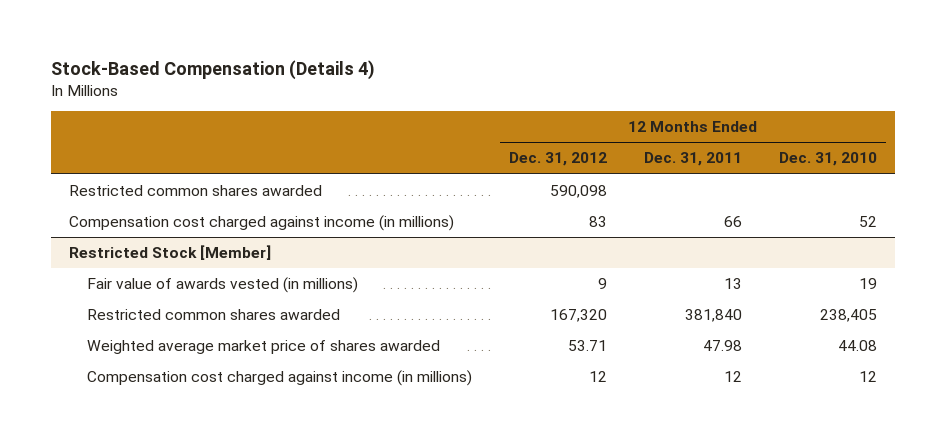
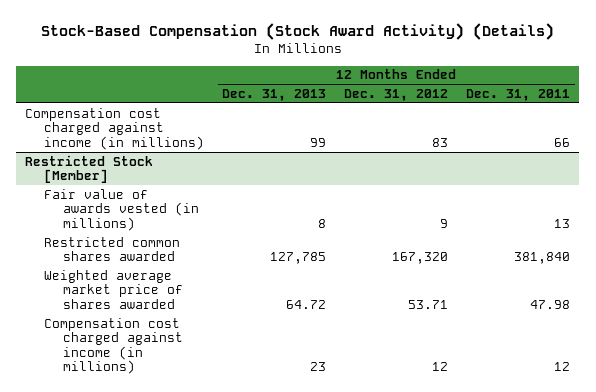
[50,59,375,80] Stock-Based Compensation (Details 4) -> [40,23,554,41] Stock-Based Compensation (Stock Award Activity) (Details)
[778,152,877,167] Dec. 31, 2010 -> none
none -> [222,88,327,101] Dec. 31, 2013
[69,185,323,197] Restricted common shares awarded -> none

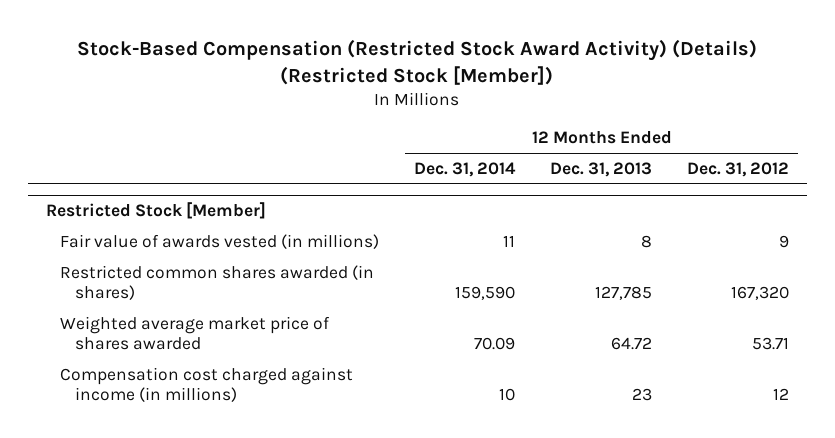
[40,23,554,41] Stock-Based Compensation (Stock Award Activity) (Details) -> [77,39,758,85] Stock-Based Compensation (Restricted Stock Award Activity) (Details) (Restricted Stock [Member])
[466,88,571,101] Dec. 31, 2011 -> none
none -> [414,161,517,177] Dec. 31, 2014
[25,107,205,150] Compensation cost charged against income (in millions) -> none
[44,236,181,262] Restricted common shares awarded -> [60,264,375,301] Restricted common shares awarded (in shares)

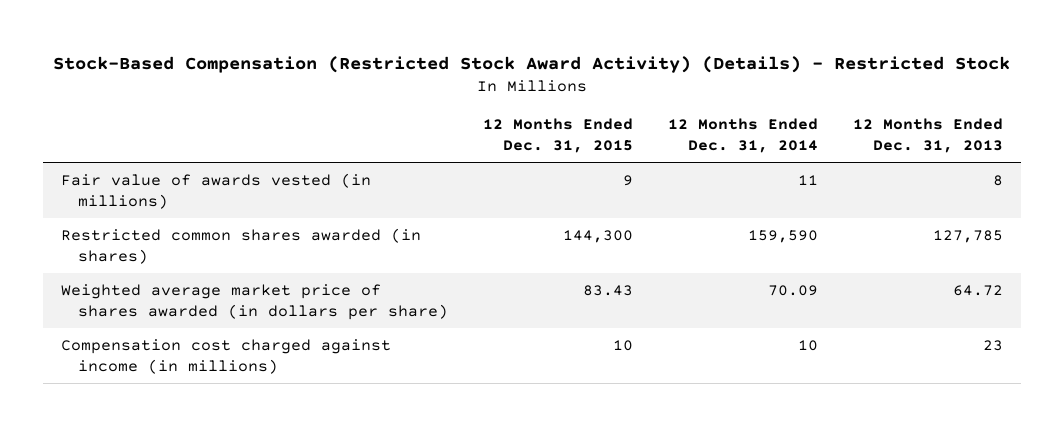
[77,39,758,85] Stock-Based Compensation (Restricted Stock Award Activity) (Details) (Restricted Stock [Member]) -> [52,55,1010,73] Stock-Based Compensation (Restricted Stock Award Activity) (Details) - Restricted Stock
[687,161,790,177] Dec. 31, 2012 -> none
none -> [482,118,633,154] 12 Months Ended Dec. 31, 2015
[45,202,266,220] Restricted Stock [Member] -> none
[60,315,331,351] Weighted average market price of shares awarded -> [60,283,448,320] Weighted average market price of shares awarded (in dollars per share)

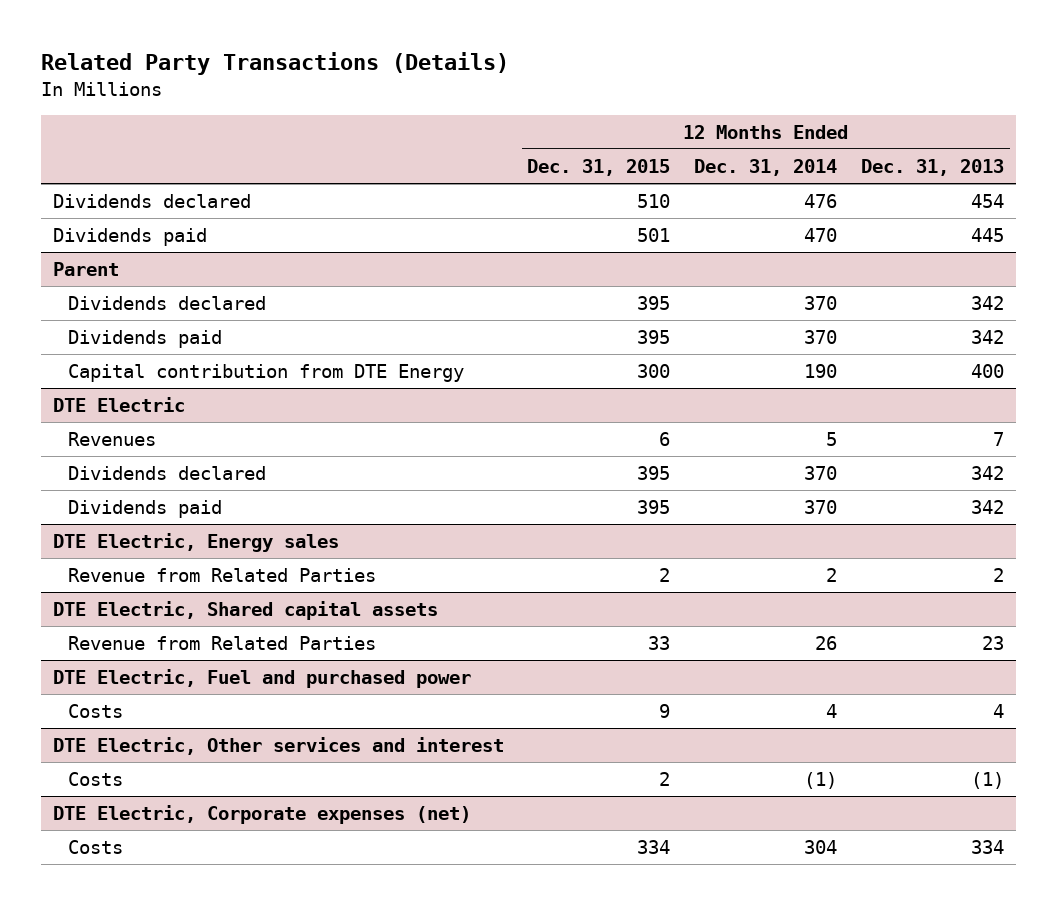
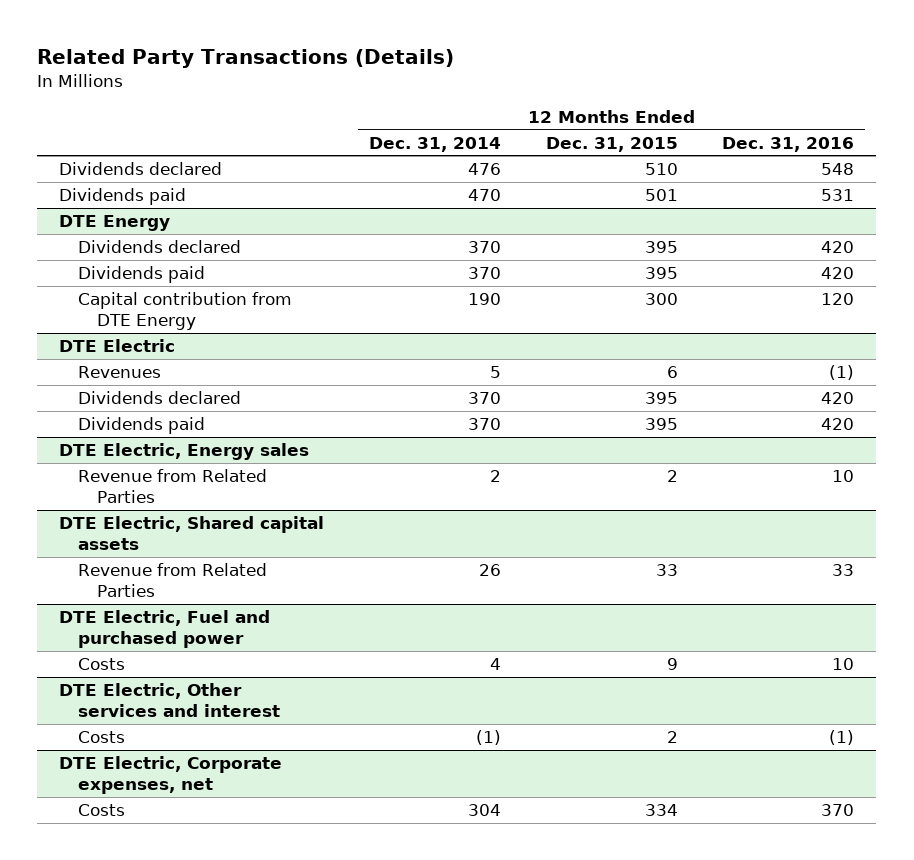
[860,158,1004,176] Dec. 31, 2013 -> none
none -> [722,136,855,152] Dec. 31, 2016
[52,261,119,276] Parent -> [59,215,171,232] DTE Energy
[52,804,471,824] DTE Electric, Corporate expenses (net) -> [59,756,283,795] DTE Electric, Corporate expenses, net

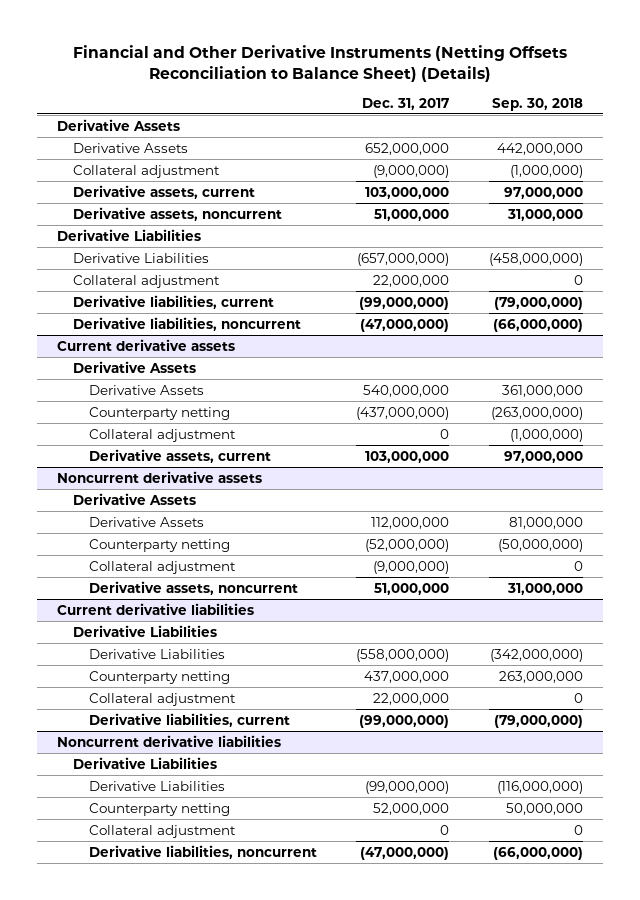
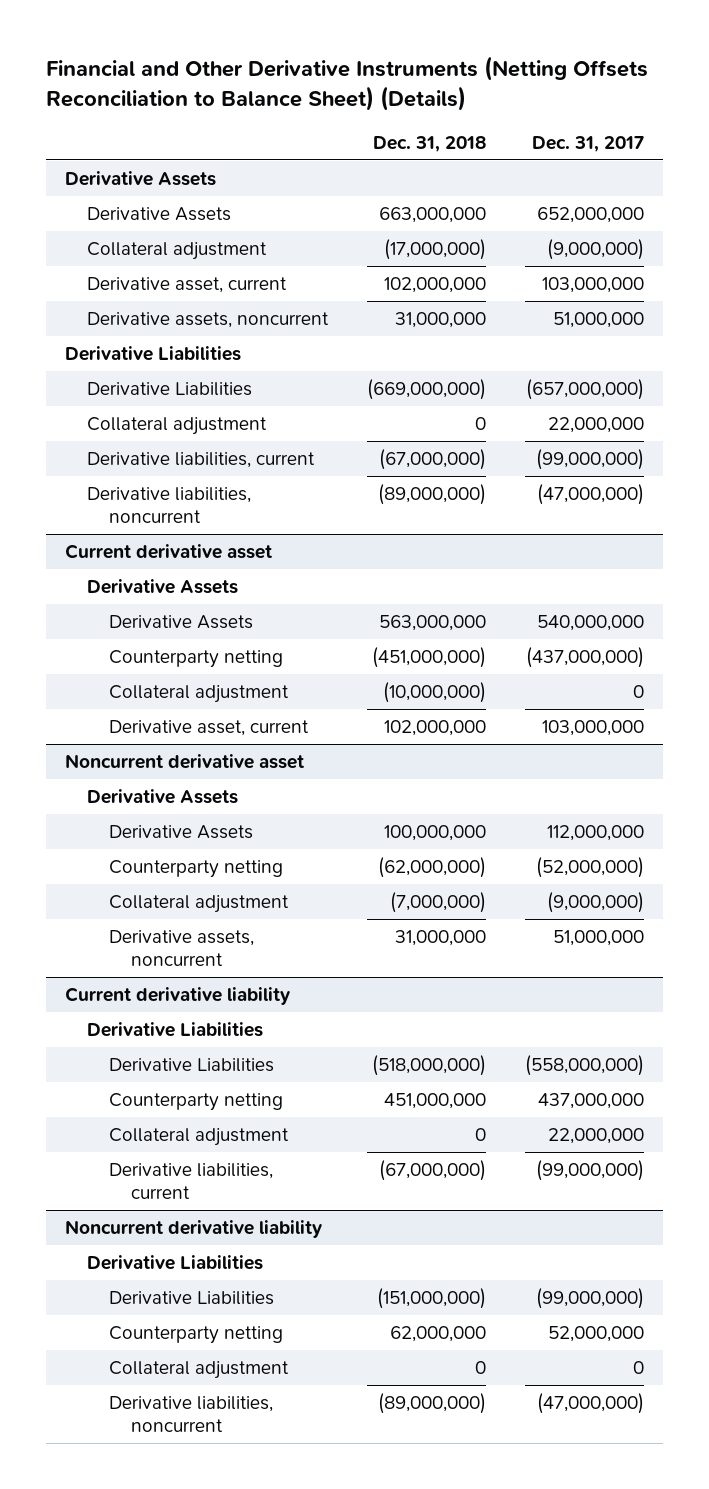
[492,97,584,111] Sep. 30, 2018 -> none
none -> [373,135,487,152] Dec. 31, 2018
[72,184,255,199] Derivative assets, current -> [87,277,288,294] Derivative asset, current
[56,338,235,351] Current derivative assets -> [65,544,273,560] Current derivative asset
[88,448,271,463] Derivative assets, current -> [109,720,310,737] Derivative asset, current
[56,470,262,483] Noncurrent derivative assets -> [65,754,305,770] Noncurrent derivative asset
[56,602,254,615] Current derivative liabilities -> [65,987,291,1006] Current derivative liability
[56,734,281,747] Noncurrent derivative liabilities -> [65,1220,323,1239] Noncurrent derivative liability

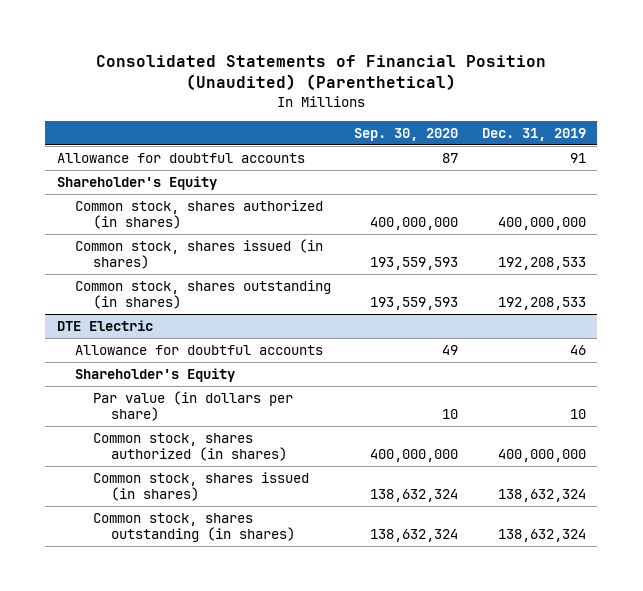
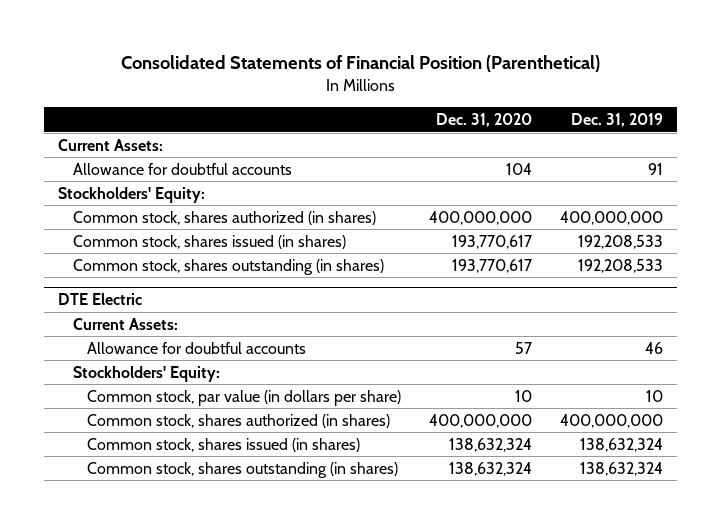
[96,54,547,91] Consolidated Statements of Financial Position (Unaudited) (Parenthetical) -> [120,55,600,73] Consolidated Statements of Financial Position (Parenthetical)
[354,127,459,141] Sep. 30, 2020 -> none
none -> [436,113,533,128] Dec. 31, 2020
none -> [58,138,164,151] Current Assets:
[57,175,218,190] Shareholder's Equity -> [58,186,206,203] Stockholders' Equity:
none -> [72,317,178,330] Current Assets:
[74,367,235,382] Shareholder's Equity -> [72,365,220,382] Stockholders' Equity:
[92,390,293,422] Par value (in dollars per share) -> [86,389,401,406] Common stock, par value (in dollars per share)

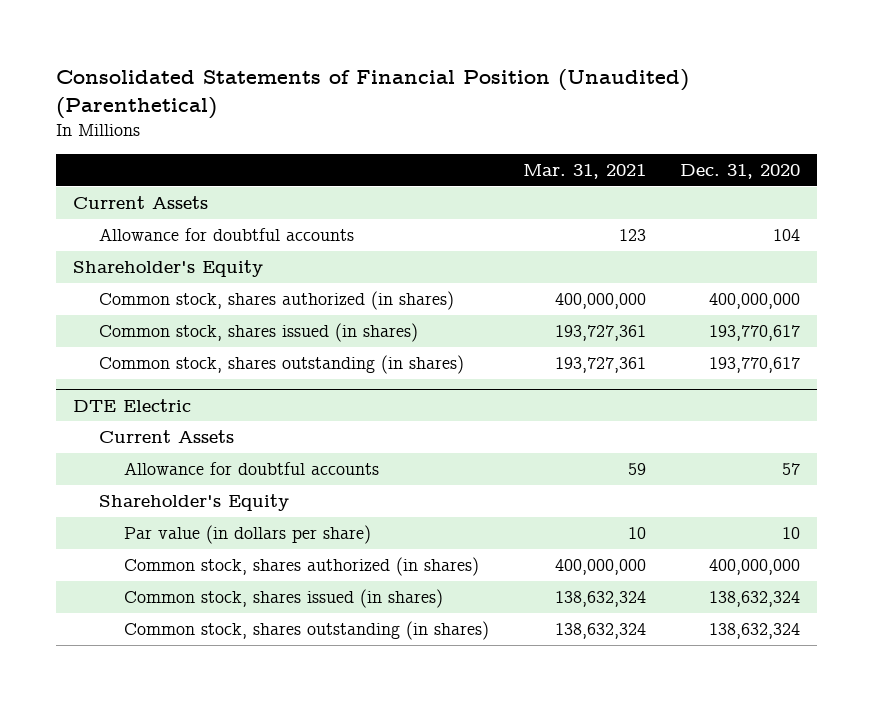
[120,55,600,73] Consolidated Statements of Financial Position (Parenthetical) -> [56,68,690,119] Consolidated Statements of Financial Position (Unaudited) (Parenthetical)
[571,113,664,128] Dec. 31, 2019 -> none
none -> [523,164,647,180] Mar. 31, 2021
[58,138,164,151] Current Assets: -> [73,196,209,210] Current Assets
[58,186,206,203] Stockholders' Equity: -> [73,260,264,278] Shareholder's Equity
[72,317,178,330] Current Assets: -> [98,430,234,444] Current Assets
[72,365,220,382] Stockholders' Equity: -> [98,494,289,512] Shareholder's Equity
[86,389,401,406] Common stock, par value (in dollars per share) -> [124,525,372,545] Par value (in dollars per share)

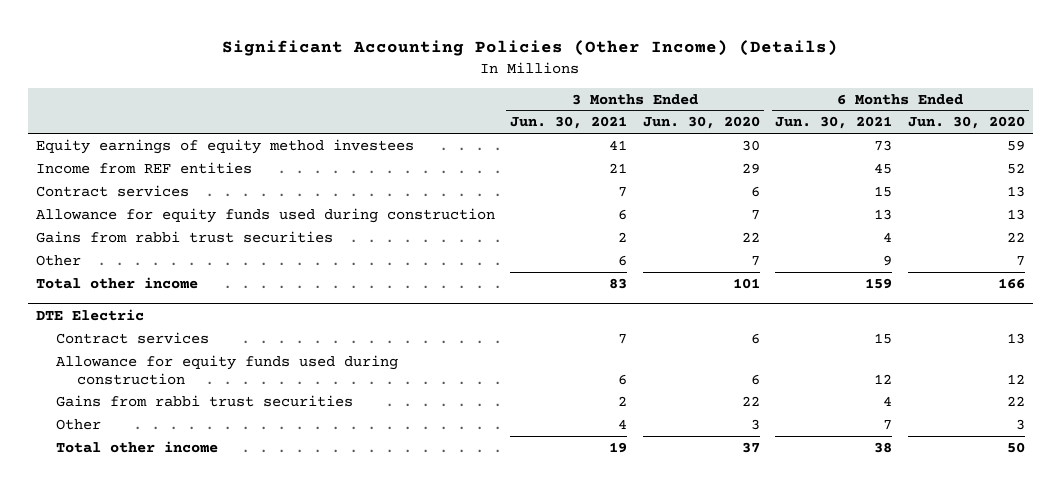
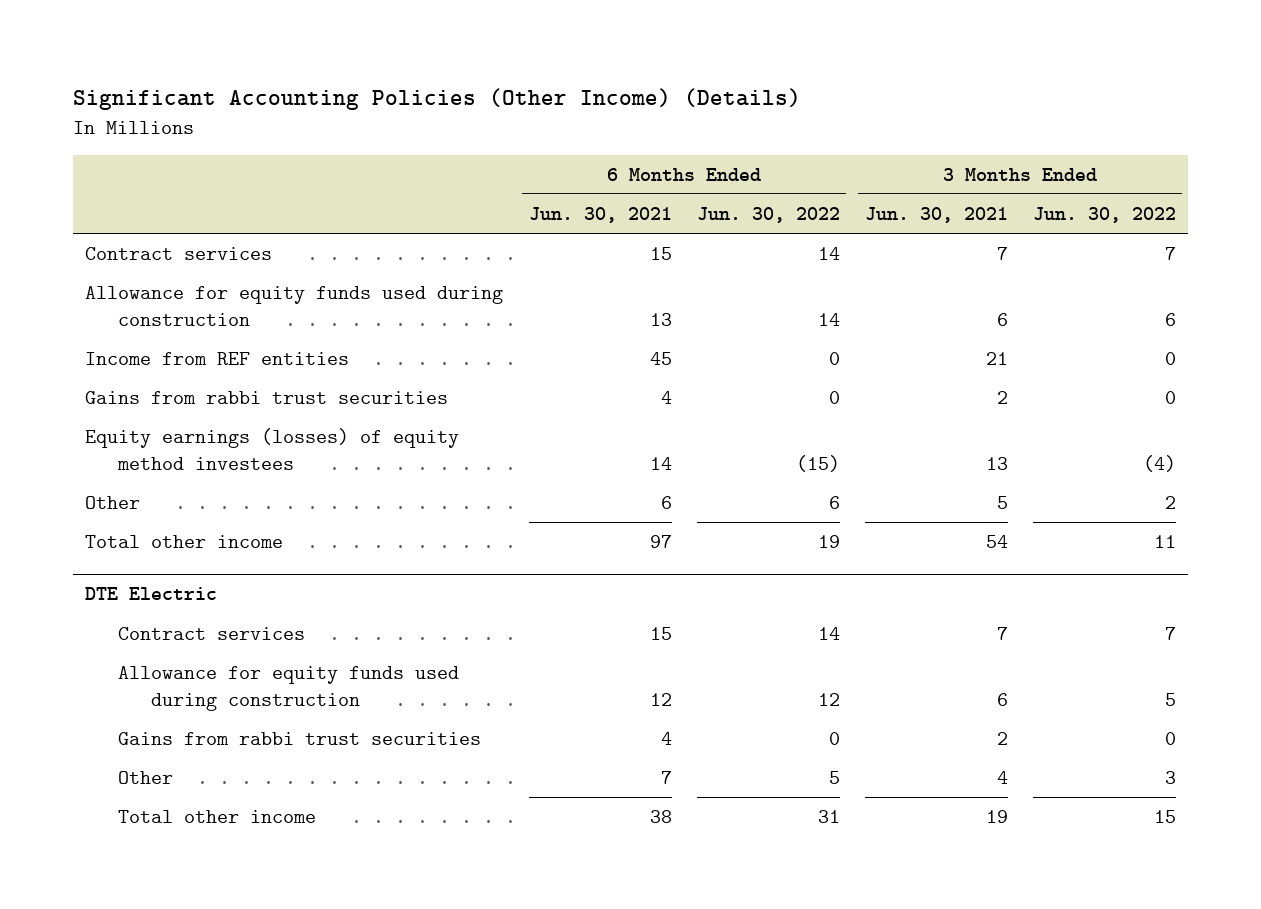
[642,116,760,130] Jun. 30, 2020 -> none
[908,116,1026,130] Jun. 30, 2020 -> none
none -> [696,206,840,223] Jun. 30, 2022
none -> [1032,206,1176,223] Jun. 30, 2022
[35,138,414,154] Equity earnings of equity method investees -> none
[35,161,252,174] Income from REF entities -> [85,351,350,365] Income from REF entities
none -> [85,427,460,470] Equity earnings (losses) of equity method investees
[618,254,628,266] 6 -> [996,495,1008,509] 5
[883,254,893,266] 9 -> [660,495,672,509] 6
[609,277,628,289] 83 -> [985,534,1008,548] 54
[865,277,893,289] 159 -> [649,534,672,548] 97

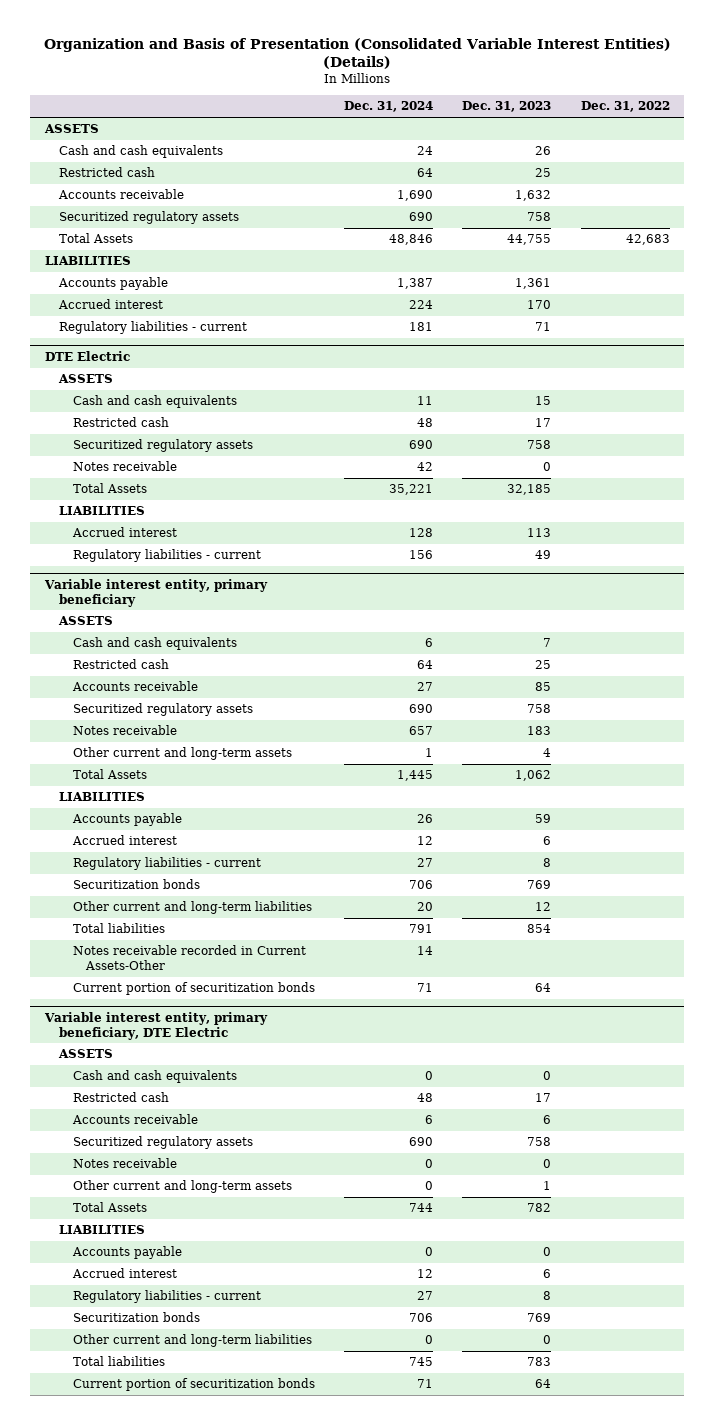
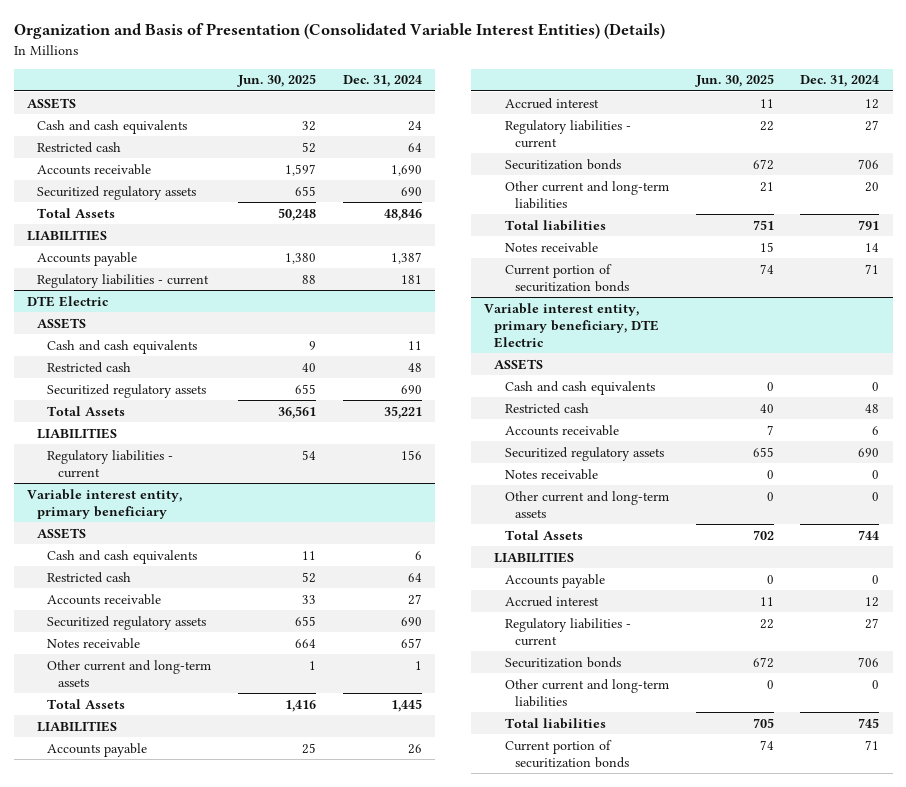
[462,101,552,113] Dec. 31, 2023 -> none
[580,101,670,113] Dec. 31, 2022 -> none
none -> [237,74,317,88] Jun. 30, 2025
[57,299,163,310] Accrued interest -> none
[72,461,177,472] Notes receivable -> none
[71,527,177,538] Accrued interest -> none
[72,945,306,971] Notes receivable recorded in Current Assets-Other -> [504,241,598,253] Notes receivable

